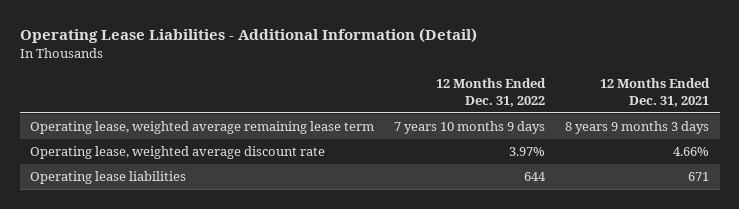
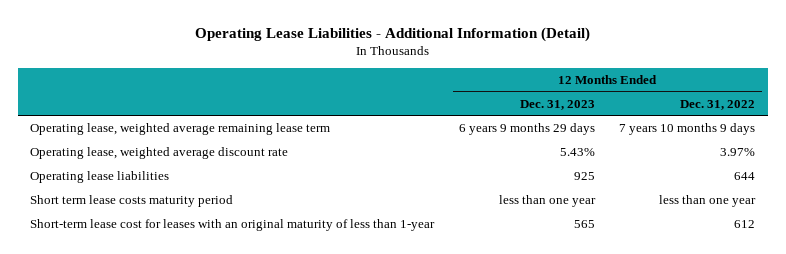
[600,78,711,107] 12 Months Ended Dec. 31, 2021 -> none
none -> [519,99,595,110] Dec. 31, 2023
none -> [30,195,234,208] Short term lease costs maturity period
none -> [30,219,436,232] Short-term lease cost for leases with an original maturity of less than 1-year

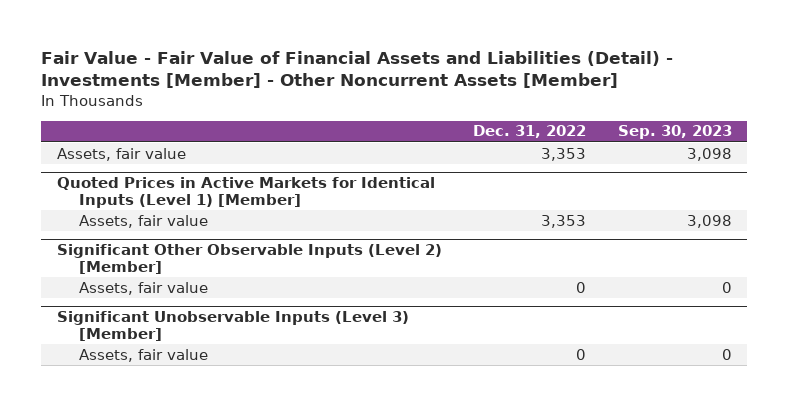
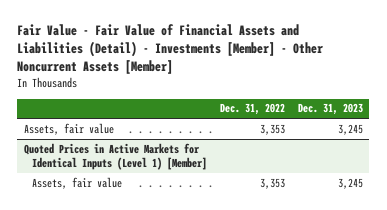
[617,125,732,140] Sep. 30, 2023 -> none
none -> [297,103,363,116] Dec. 31, 2023
[56,244,442,275] Significant Other Observable Inputs (Level 2) [Member] -> none
[79,281,209,295] Assets, fair value -> none
[56,311,409,342] Significant Unobservable Inputs (Level 3) [Member] -> none
[79,348,209,362] Assets, fair value -> none

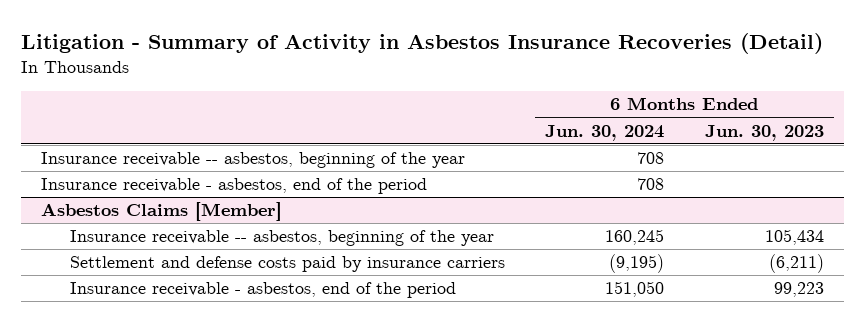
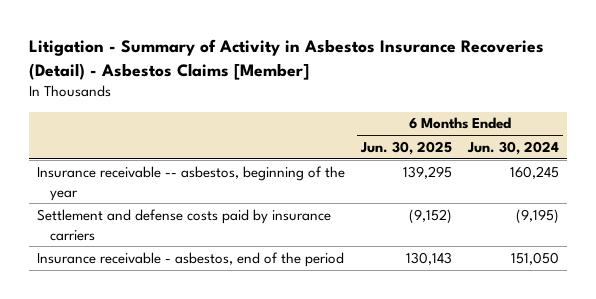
[20,32,823,54] Litigation - Summary of Activity in Asbestos Insurance Recoveries (Detail) -> [28,39,544,80] Litigation - Summary of Activity in Asbestos Insurance Recoveries (Detail) - Asbestos Claims [Member]
[704,124,824,141] Jun. 30, 2023 -> none
none -> [359,141,452,156] Jun. 30, 2025
[41,152,466,169] Insurance receivable -- asbestos, beginning of the year -> none
[41,178,428,195] Insurance receivable - asbestos, end of the period -> none
[41,202,283,222] Asbestos Claims [Member] -> none

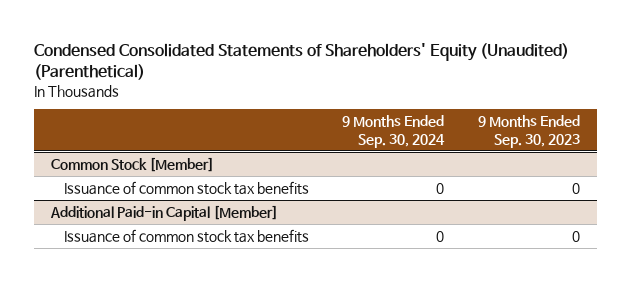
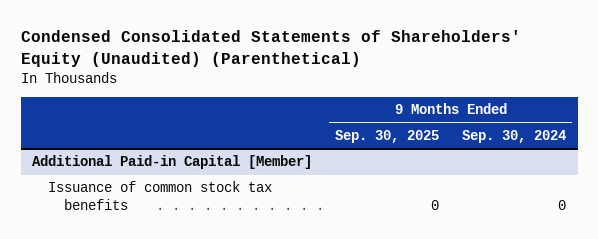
[478,115,581,148] 9 Months Ended Sep. 30, 2023 -> none
none -> [335,129,440,143] Sep. 30, 2025
[51,156,215,172] Common Stock [Member] -> none
[63,180,309,195] Issuance of common stock tax benefits -> none

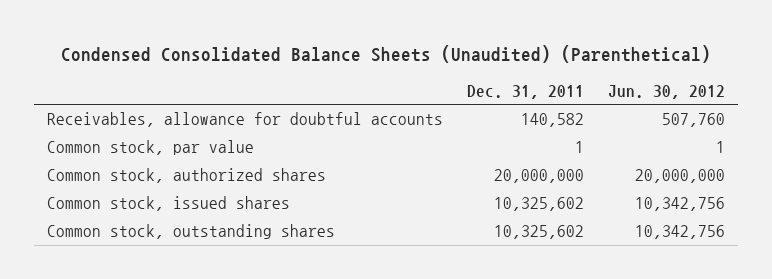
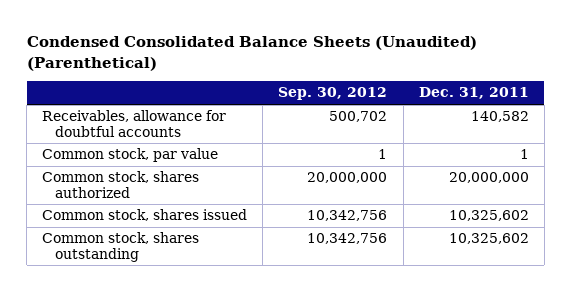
[608,84,726,99] Jun. 30, 2012 -> none
none -> [278,87,388,101] Sep. 30, 2012
[46,168,326,184] Common stock, authorized shares -> [42,171,200,198] Common stock, shares authorized
[46,196,290,212] Common stock, issued shares -> [42,209,248,222] Common stock, shares issued
[46,224,335,240] Common stock, outstanding shares -> [42,232,200,262] Common stock, shares outstanding

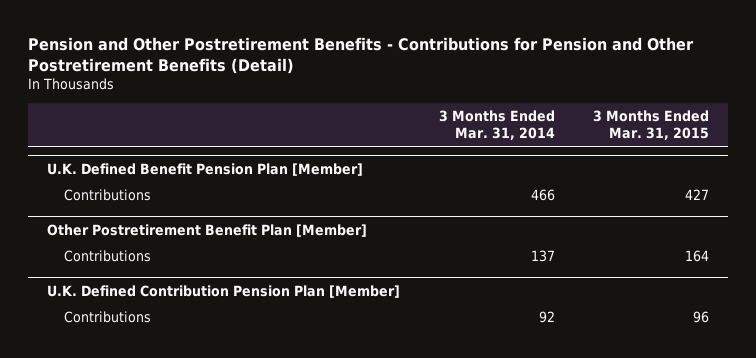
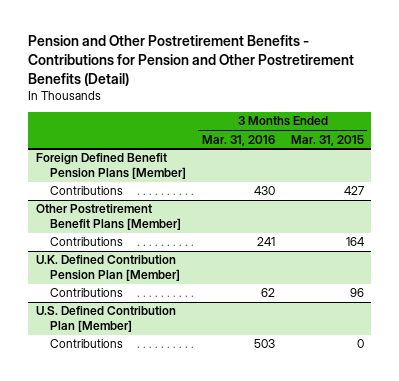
[438,110,555,141] 3 Months Ended Mar. 31, 2014 -> none
none -> [201,134,275,146] Mar. 31, 2016
[47,162,364,176] U.K. Defined Benefit Pension Plan [Member] -> [35,153,186,180] Foreign Defined Benefit Pension Plans [Member]
[47,223,368,237] Other Postretirement Benefit Plan [Member] -> [35,204,181,231] Other Postretirement Benefit Plans [Member]
none -> [35,306,176,333] U.S. Defined Contribution Plan [Member]
none -> [49,339,123,349] Contributions

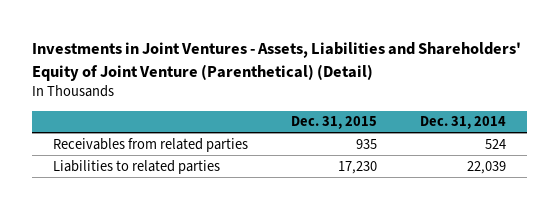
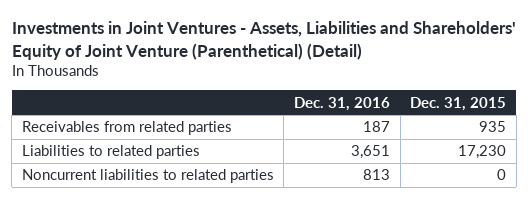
[419,116,506,130] Dec. 31, 2014 -> none
none -> [294,96,391,111] Dec. 31, 2016
none -> [21,169,274,184] Noncurrent liabilities to related parties

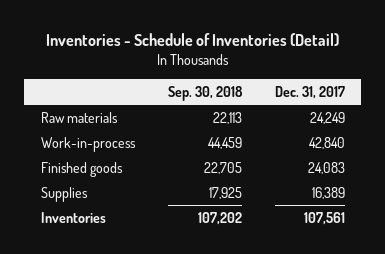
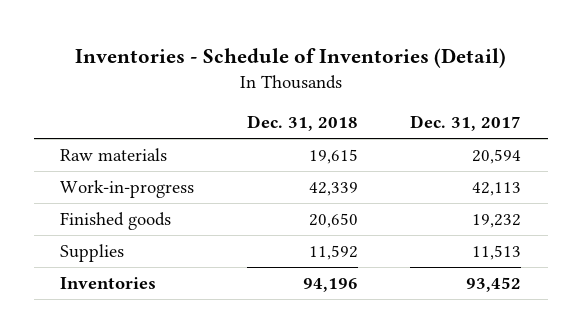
[167,85,243,101] Sep. 30, 2018 -> none
none -> [246,115,358,132] Dec. 31, 2018
[309,111,345,124] 24,249 -> [472,149,522,165] 20,594
[40,136,136,152] Work-in-process -> [60,180,195,199] Work-in-progress
[308,136,345,149] 42,840 -> [472,182,522,197] 42,113
[307,161,345,174] 24,083 -> [472,214,522,229] 19,232
[311,186,345,199] 16,389 -> [472,245,522,261] 11,513
[303,211,345,225] 107,561 -> [466,277,522,293] 93,452

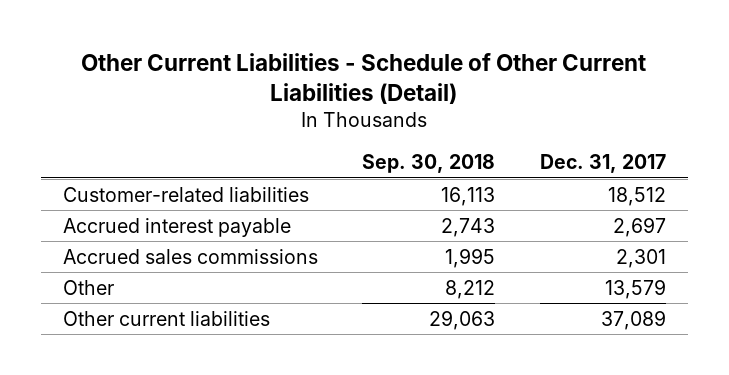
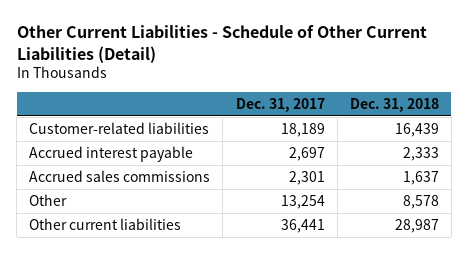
[362,154,496,174] Sep. 30, 2018 -> none
none -> [349,98,439,113] Dec. 31, 2018
[607,186,666,206] 18,512 -> [280,122,325,137] 18,189
[604,278,666,299] 13,579 -> [280,194,325,209] 13,254
[600,309,666,330] 37,089 -> [280,218,325,233] 36,441

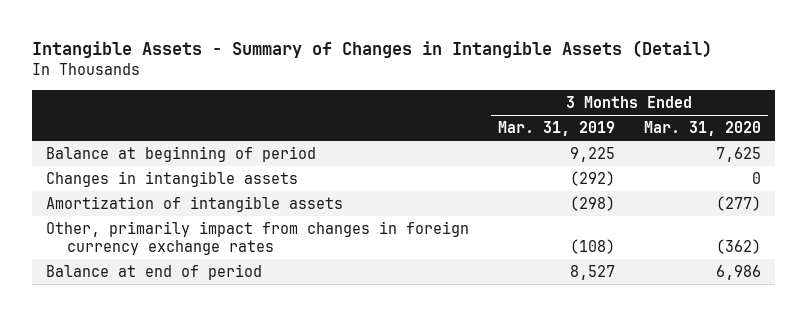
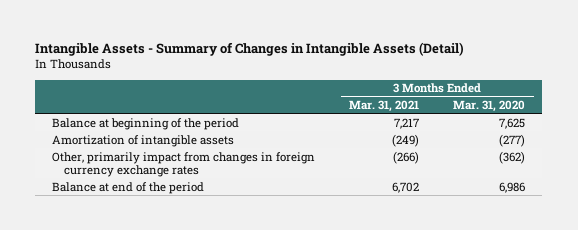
[498,121,616,137] Mar. 31, 2019 -> none
none -> [349,100,420,113] Mar. 31, 2021
[46,170,299,187] Changes in intangible assets -> none
[46,145,317,162] Balance at beginning of period -> [52,117,240,130] Balance at beginning of the period
[46,263,263,280] Balance at end of period -> [52,181,205,194] Balance at end of the period

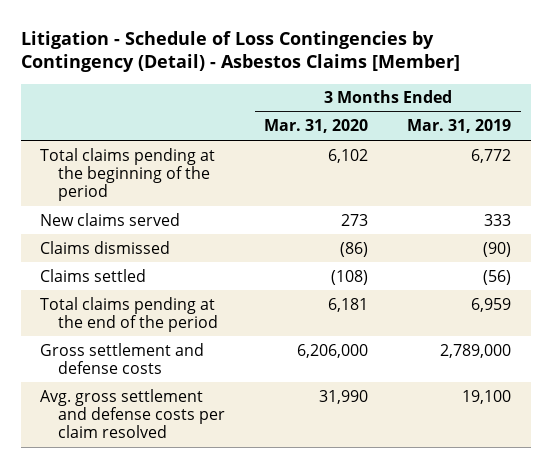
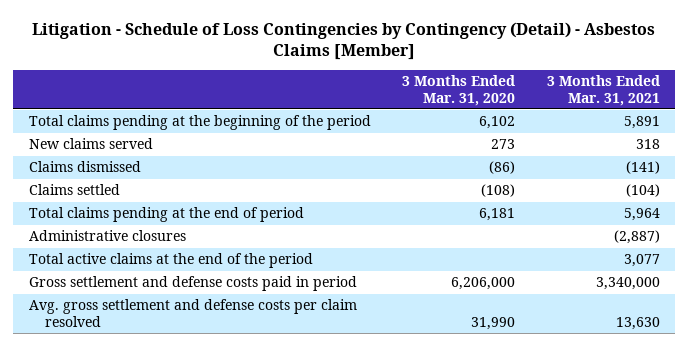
[407,119,512,134] Mar. 31, 2019 -> none
none -> [546,75,660,106] 3 Months Ended Mar. 31, 2021
[40,296,219,332] Total claims pending at the end of the period -> [28,207,304,223] Total claims pending at the end of period
none -> [28,230,186,242] Administrative closures
none -> [28,253,313,269] Total active claims at the end of the period
[40,342,205,374] Gross settlement and defense costs -> [28,276,357,292] Gross settlement and defense costs paid in period

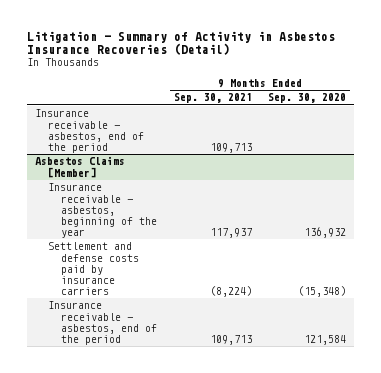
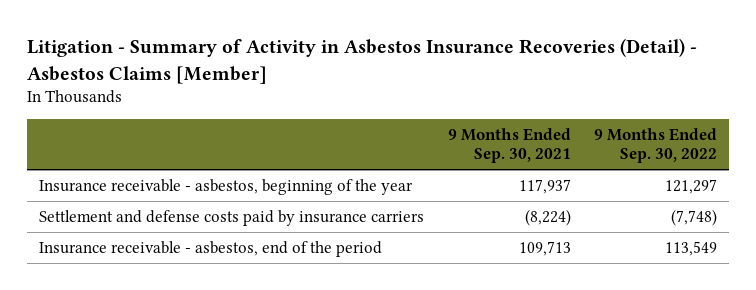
[26,30,335,56] Litigation - Summary of Activity in Asbestos Insurance Recoveries (Detail) -> [27,38,698,84] Litigation - Summary of Activity in Asbestos Insurance Recoveries (Detail) - Asbestos Claims [Member]
[268,93,347,104] Sep. 30, 2020 -> none
none -> [594,127,718,164] 9 Months Ended Sep. 30, 2022
[35,109,145,153] Insurance receivable - asbestos, end of the period -> none
[35,156,126,178] Asbestos Claims [Member] -> none

